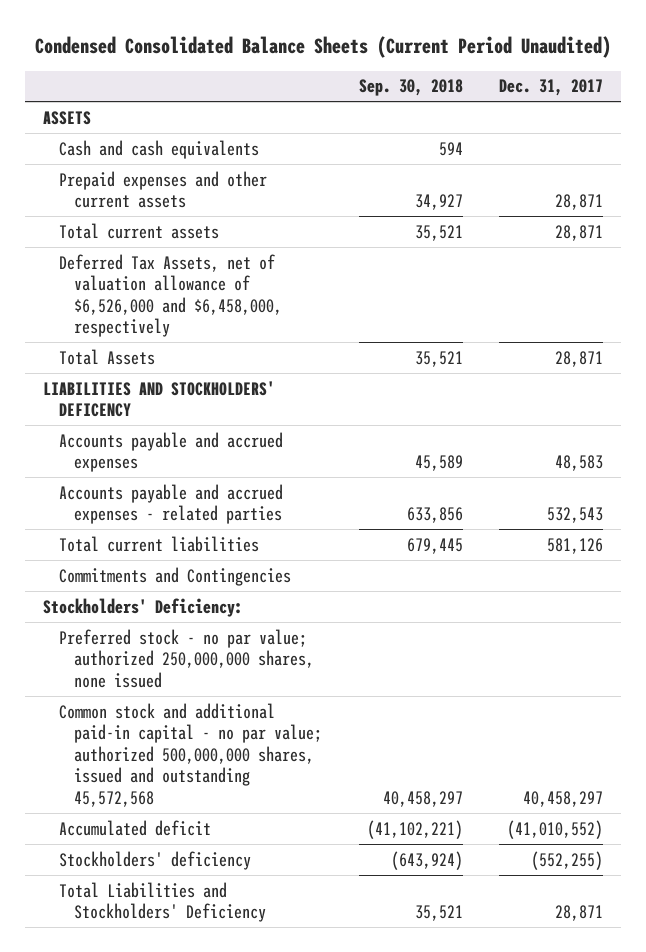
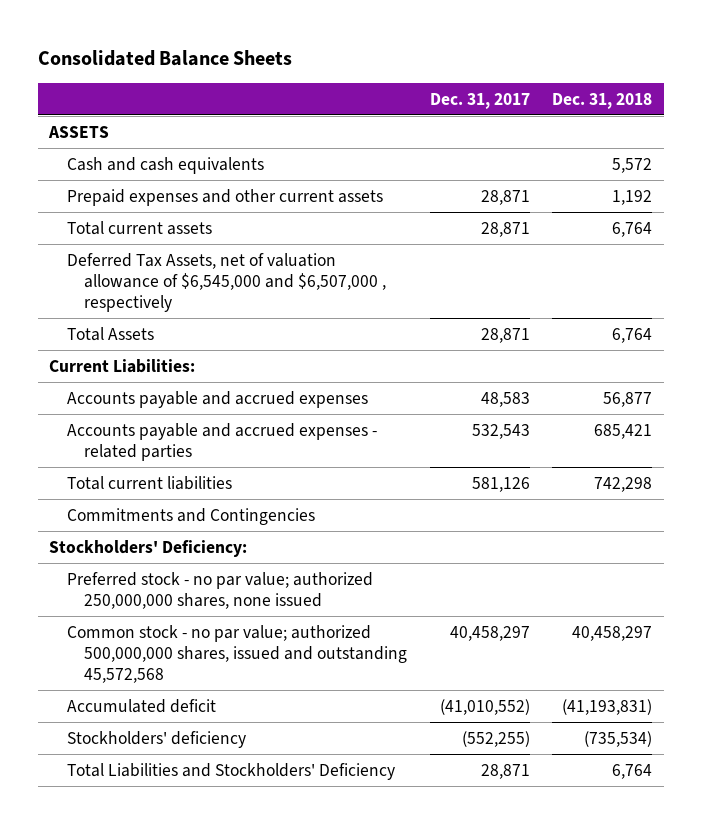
[34,35,611,58] Condensed Consolidated Balance Sheets (Current Period Unaudited) -> [38,50,293,67] Consolidated Balance Sheets
[358,79,463,97] Sep. 30, 2018 -> none
none -> [552,92,653,109] Dec. 31, 2018
[58,253,283,338] Deferred Tax Assets, net of valuation allowance of $6,526,000 and $6,458,000, respectively -> [66,252,387,312] Deferred Tax Assets, net of valuation allowance of $6,545,000 and $6,507,000 , respectively
[42,380,275,418] LIABILITIES AND STOCKHOLDERS' DEFICENCY -> none
none -> [49,358,196,373] Current Liabilities:
[58,702,323,808] Common stock and additional paid-in capital - no par value; authorized 500,000,000 shares, issued and outstanding 45,572,568 -> [66,624,408,683] Common stock - no par value; authorized 500,000,000 shares, issued and outstanding 45,572,568

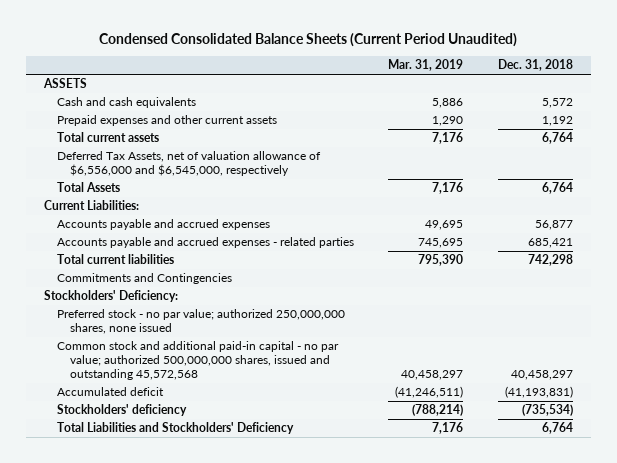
[38,50,293,67] Consolidated Balance Sheets -> [99,33,518,48] Condensed Consolidated Balance Sheets (Current Period Unaudited)
[429,92,530,109] Dec. 31, 2017 -> none
none -> [388,59,464,72] Mar. 31, 2019
[66,252,387,312] Deferred Tax Assets, net of valuation allowance of $6,545,000 and $6,507,000 , respectively -> [56,151,321,177] Deferred Tax Assets, net of valuation allowance of $6,556,000 and $6,545,000, respectively
[66,624,408,683] Common stock - no par value; authorized 500,000,000 shares, issued and outstanding 45,572,568 -> [56,341,339,381] Common stock and additional paid-in capital - no par value; authorized 500,000,000 shares, issued and outstanding 45,572,568

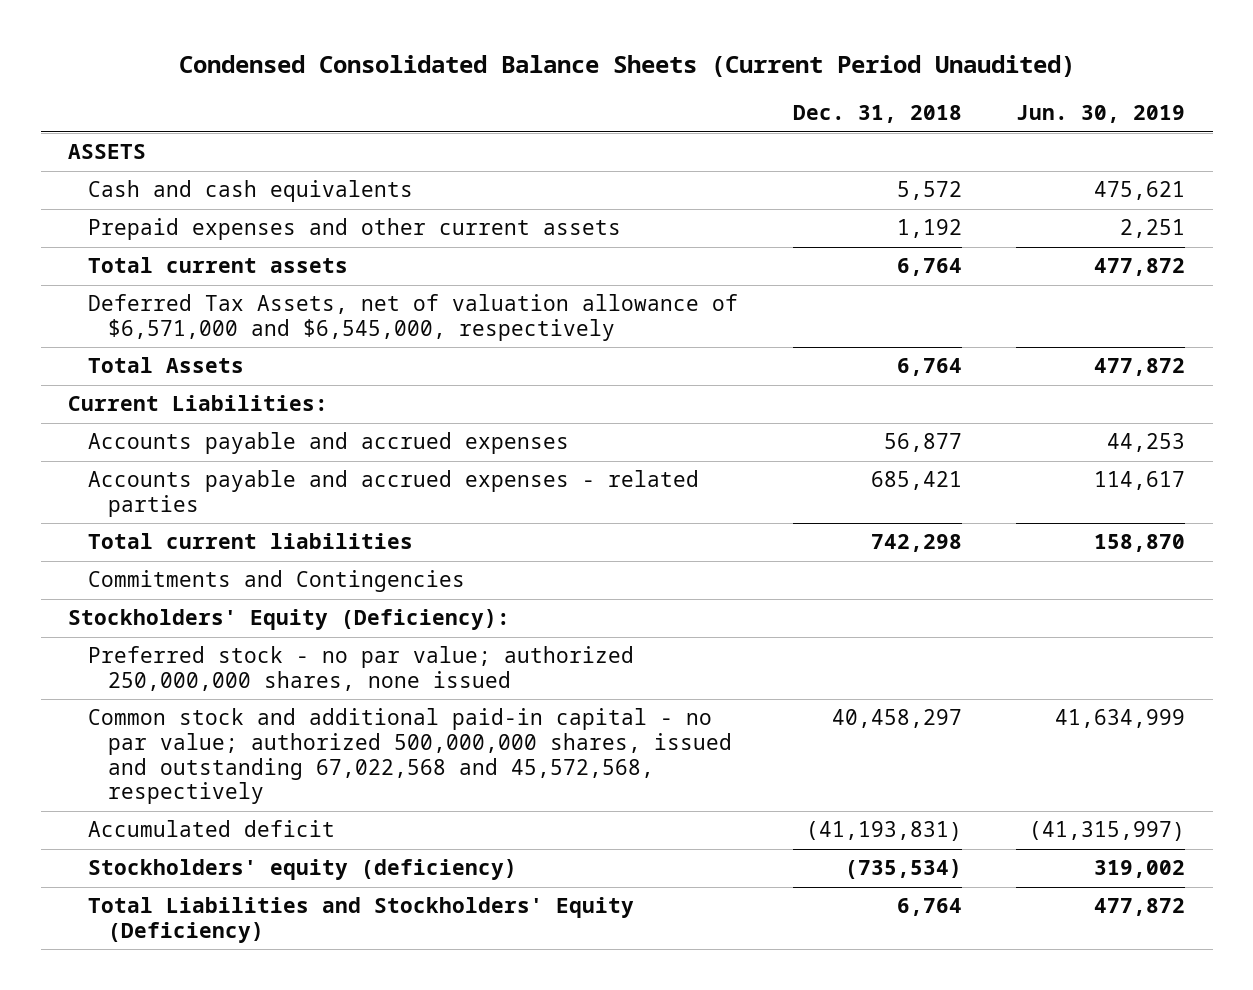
[388,59,464,72] Mar. 31, 2019 -> none
none -> [1016,105,1186,124] Jun. 30, 2019
[56,151,321,177] Deferred Tax Assets, net of valuation allowance of $6,556,000 and $6,545,000, respectively -> [87,294,738,341] Deferred Tax Assets, net of valuation allowance of $6,571,000 and $6,545,000, respectively
[43,290,178,303] Stockholders' Deficiency: -> [68,609,511,631] Stockholders' Equity (Deficiency):
[56,341,339,381] Common stock and additional paid-in capital - no par value; authorized 500,000,000 shares, issued and outstanding 45,572,568 -> [87,708,732,805] Common stock and additional paid-in capital - no par value; authorized 500,000,000 shares, issued and outstanding 67,022,568 and 45,572,568, respectively
[56,404,187,417] Stockholders' deficiency -> [87,859,517,881] Stockholders' equity (deficiency)
[56,422,294,435] Total Liabilities and Stockholders' Deficiency -> [87,897,634,943] Total Liabilities and Stockholders' Equity (Deficiency)

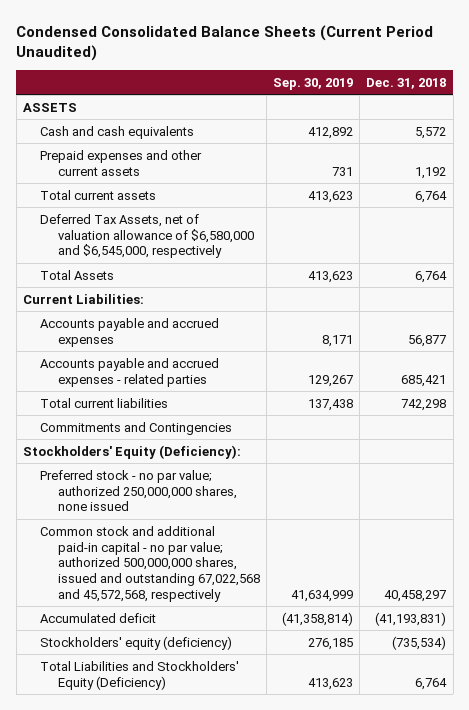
[1016,105,1186,124] Jun. 30, 2019 -> none
none -> [273,77,354,90] Sep. 30, 2019
[87,294,738,341] Deferred Tax Assets, net of valuation allowance of $6,571,000 and $6,545,000, respectively -> [40,213,254,259] Deferred Tax Assets, net of valuation allowance of $6,580,000 and $6,545,000, respectively

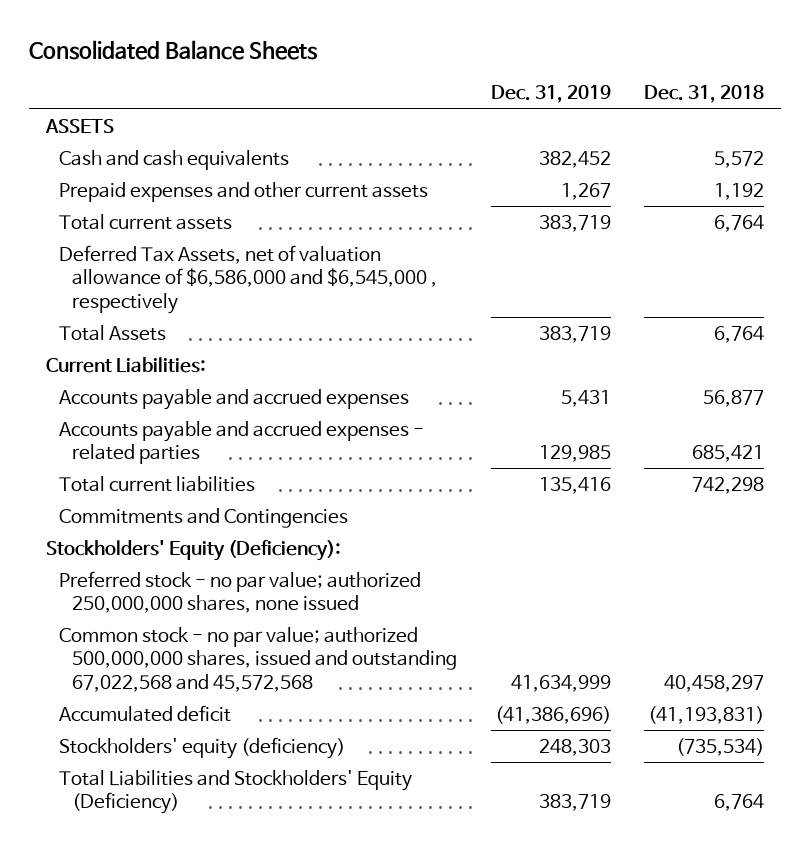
[16,24,434,62] Condensed Consolidated Balance Sheets (Current Period Unaudited) -> [29,39,319,60] Consolidated Balance Sheets
[273,77,354,90] Sep. 30, 2019 -> none
none -> [490,85,611,104] Dec. 31, 2019
[40,213,254,259] Deferred Tax Assets, net of valuation allowance of $6,580,000 and $6,545,000, respectively -> [58,244,438,314] Deferred Tax Assets, net of valuation allowance of $6,586,000 and $6,545,000 , respectively
[40,525,260,603] Common stock and additional paid-in capital - no par value; authorized 500,000,000 shares, issued and outstanding 67,022,568 and 45,572,568, respectively -> [58,626,458,692] Common stock - no par value; authorized 500,000,000 shares, issued and outstanding 67,022,568 and 45,572,568

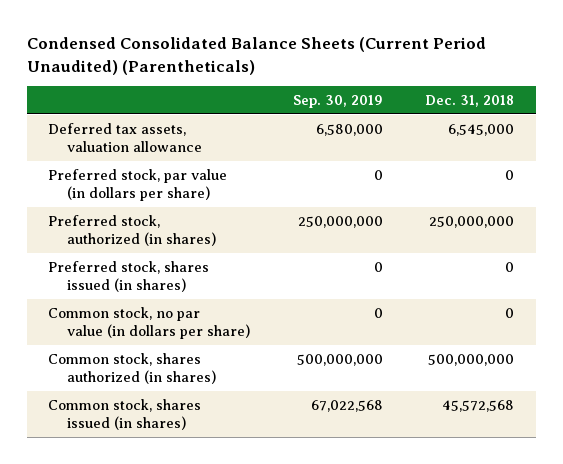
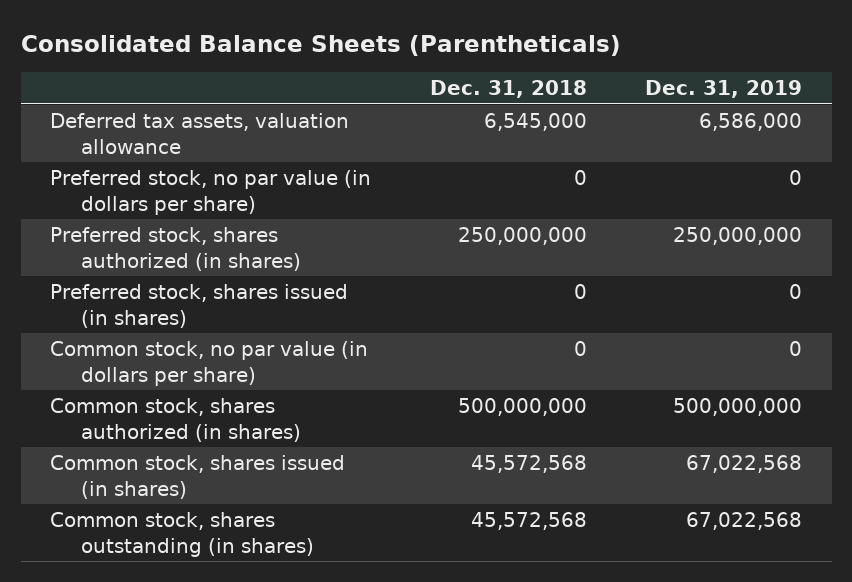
[26,37,486,75] Condensed Consolidated Balance Sheets (Current Period Unaudited) (Parentheticals) -> [20,34,621,56] Consolidated Balance Sheets (Parentheticals)
[292,94,383,108] Sep. 30, 2019 -> none
none -> [645,80,803,99] Dec. 31, 2019
[48,168,228,202] Preferred stock, par value (in dollars per share) -> [49,170,371,215] Preferred stock, no par value (in dollars per share)
[48,214,216,247] Preferred stock, authorized (in shares) -> [49,227,301,271] Preferred stock, shares authorized (in shares)
none -> [49,512,314,557] Common stock, shares outstanding (in shares)

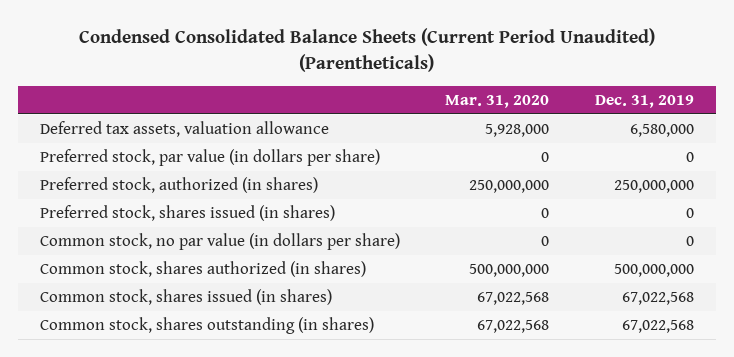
[20,34,621,56] Consolidated Balance Sheets (Parentheticals) -> [78,28,655,73] Condensed Consolidated Balance Sheets (Current Period Unaudited) (Parentheticals)
[429,80,587,99] Dec. 31, 2018 -> none
none -> [445,94,550,108] Mar. 31, 2020
[699,113,803,132] 6,586,000 -> [629,124,694,138] 6,580,000
[49,170,371,215] Preferred stock, no par value (in dollars per share) -> [40,149,381,167] Preferred stock, par value (in dollars per share)
[49,227,301,271] Preferred stock, shares authorized (in shares) -> [40,177,319,194] Preferred stock, authorized (in shares)

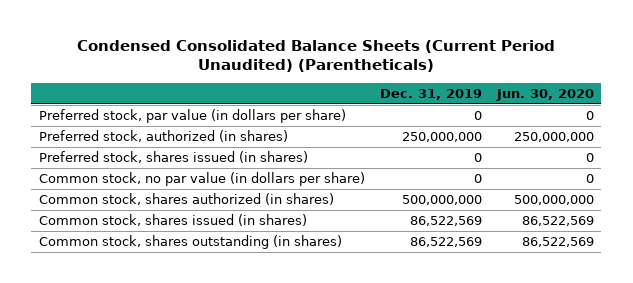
[445,94,550,108] Mar. 31, 2020 -> none
none -> [495,88,594,101] Jun. 30, 2020
[40,121,330,138] Deferred tax assets, valuation allowance -> none
[621,292,694,306] 67,022,568 -> [409,216,482,227] 86,522,569
[621,320,694,334] 67,022,568 -> [409,237,482,248] 86,522,569

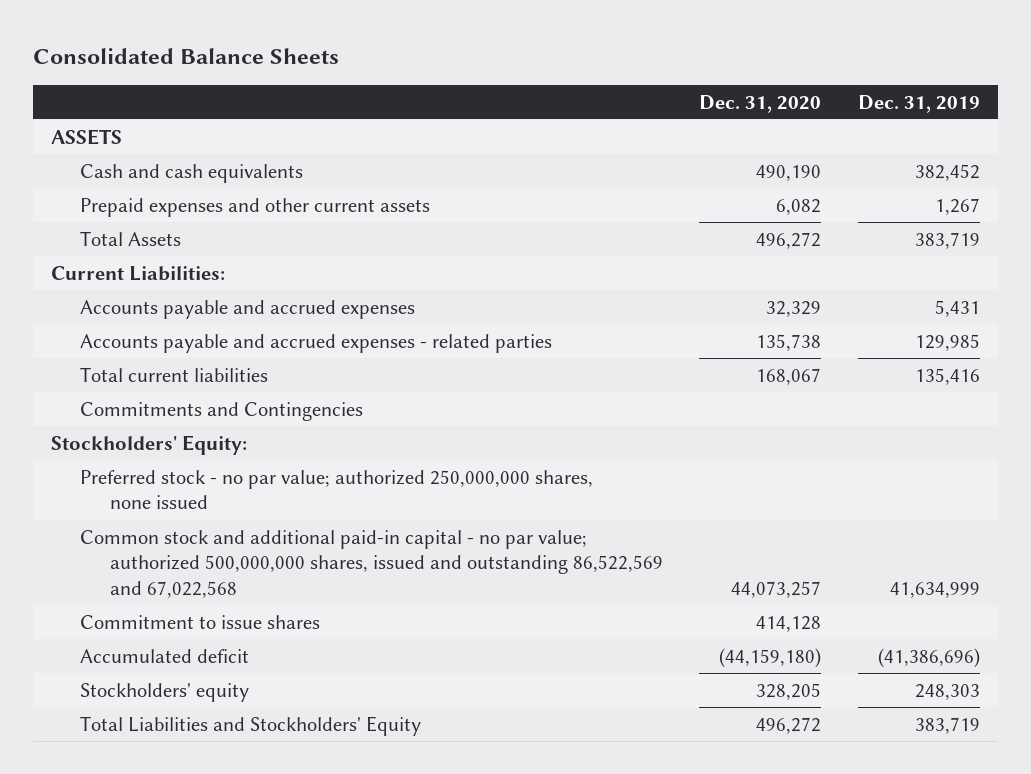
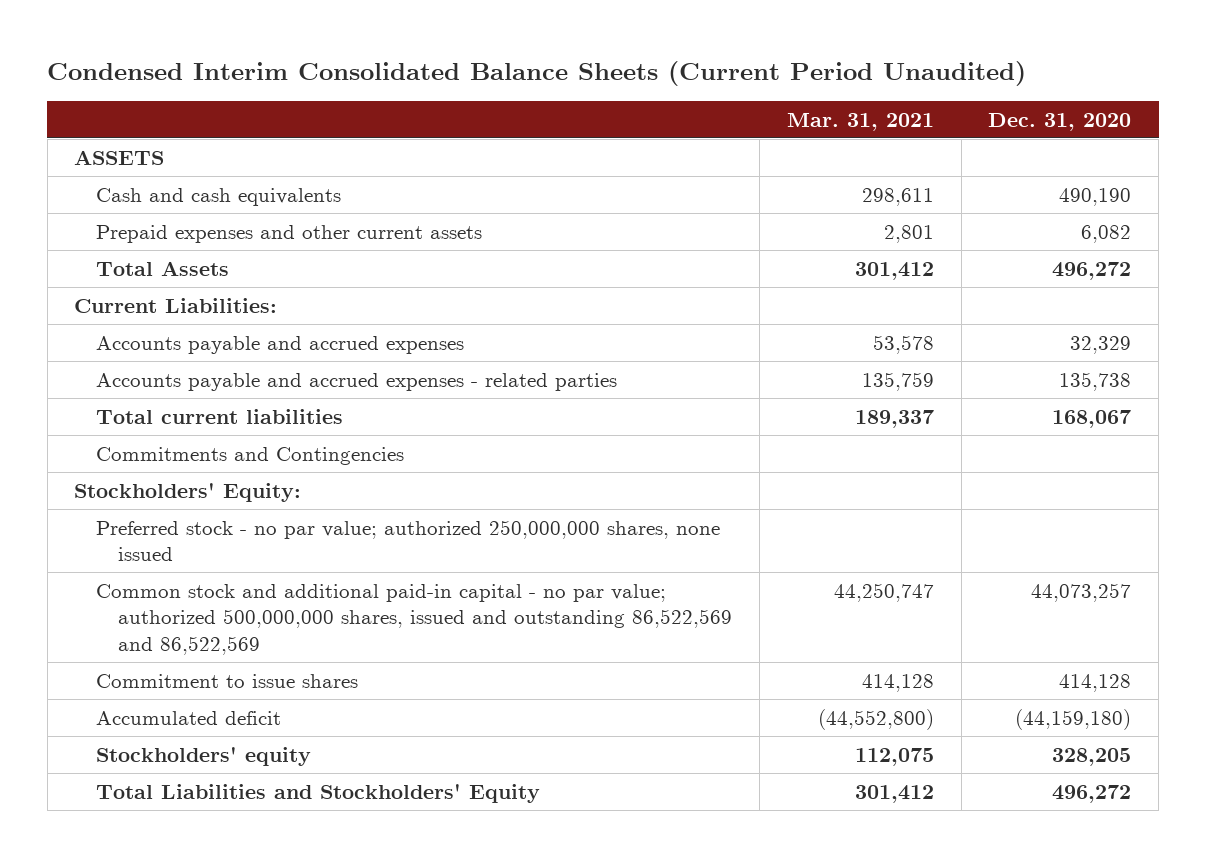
[32,48,339,65] Consolidated Balance Sheets -> [47,60,1027,86] Condensed Interim Consolidated Balance Sheets (Current Period Unaudited)
[858,94,981,113] Dec. 31, 2019 -> none
none -> [786,112,934,131] Mar. 31, 2021
[80,529,663,599] Common stock and additional paid-in capital - no par value; authorized 500,000,000 shares, issued and outstanding 86,522,569 and 67,022,568 -> [96,583,733,655] Common stock and additional paid-in capital - no par value; authorized 500,000,000 shares, issued and outstanding 86,522,569 and 86,522,569

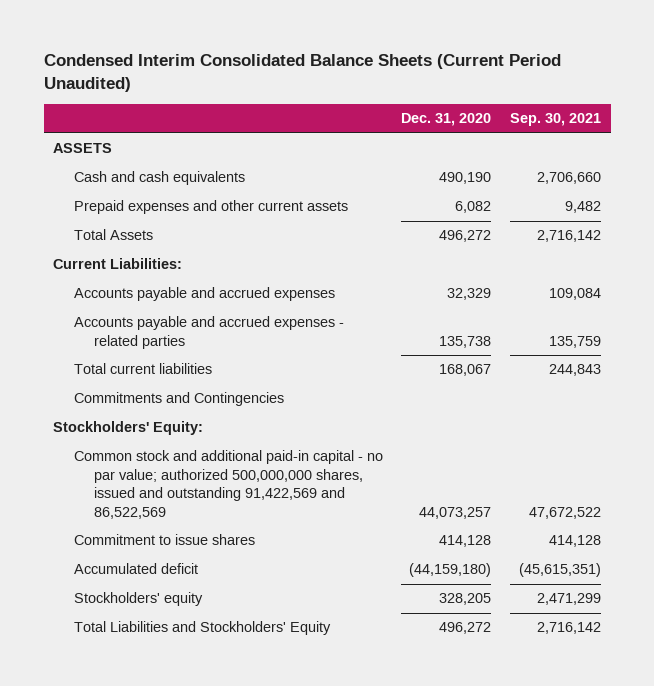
[786,112,934,131] Mar. 31, 2021 -> none
none -> [510,113,602,127] Sep. 30, 2021
[96,519,721,562] Preferred stock - no par value; authorized 250,000,000 shares, none issued -> none
[96,583,733,655] Common stock and additional paid-in capital - no par value; authorized 500,000,000 shares, issued and outstanding 86,522,569 and 86,522,569 -> [73,450,383,519] Common stock and additional paid-in capital - no par value; authorized 500,000,000 shares, issued and outstanding 91,422,569 and 86,522,569

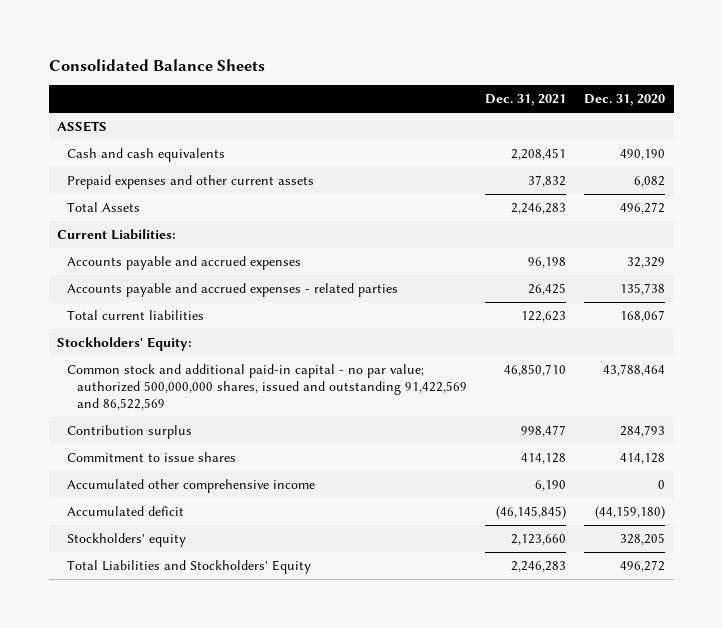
[43,54,561,93] Condensed Interim Consolidated Balance Sheets (Current Period Unaudited) -> [48,58,265,71] Consolidated Balance Sheets
[510,113,602,127] Sep. 30, 2021 -> none
none -> [485,94,567,107] Dec. 31, 2021
[73,392,284,407] Commitments and Contingencies -> none
[419,506,492,519] 44,073,257 -> [602,364,665,377] 43,788,464
none -> [67,425,193,440] Contribution surplus
none -> [67,479,316,494] Accumulated other comprehensive income

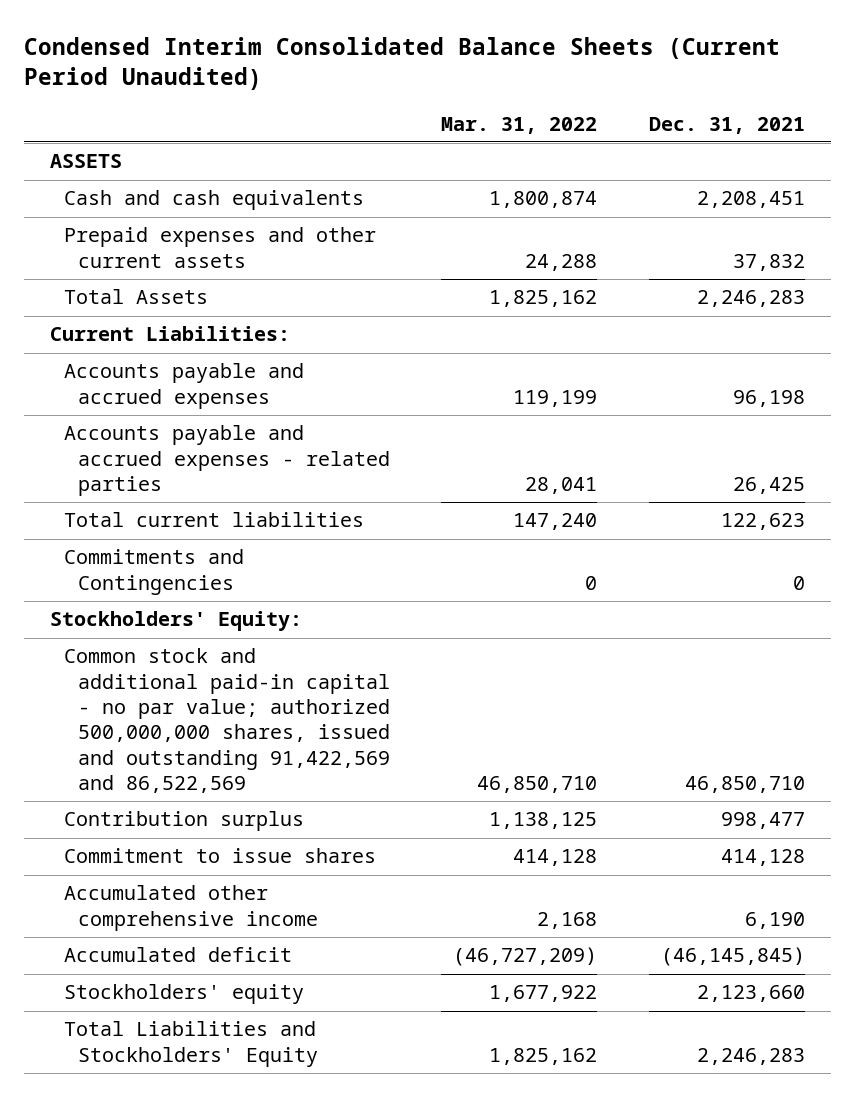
[48,58,265,71] Consolidated Balance Sheets -> [23,36,780,91] Condensed Interim Consolidated Balance Sheets (Current Period Unaudited)
[583,94,665,107] Dec. 31, 2020 -> none
none -> [441,116,598,134] Mar. 31, 2022
none -> [63,549,244,595] Commitments and Contingencies

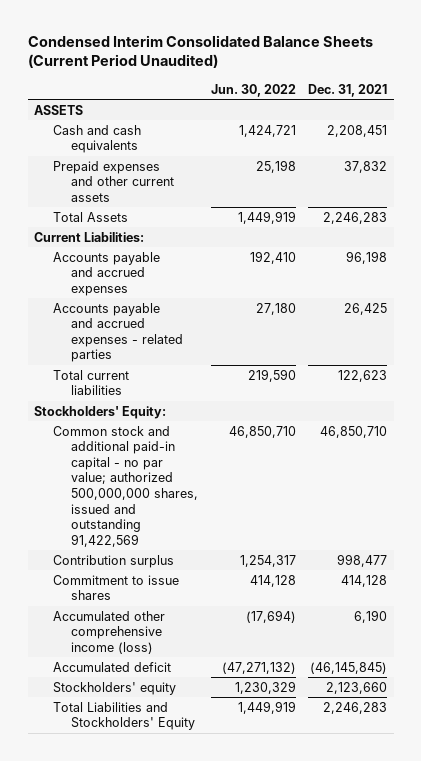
[441,116,598,134] Mar. 31, 2022 -> none
none -> [210,83,296,97] Jun. 30, 2022
[63,549,244,595] Commitments and Contingencies -> none
[63,648,390,794] Common stock and additional paid-in capital - no par value; authorized 500,000,000 shares, issued and outstanding 91,422,569 and 86,522,569 -> [52,425,199,547] Common stock and additional paid-in capital - no par value; authorized 500,000,000 shares, issued and outstanding 91,422,569
[63,885,318,931] Accumulated other comprehensive income -> [52,610,165,654] Accumulated other comprehensive income (loss)

